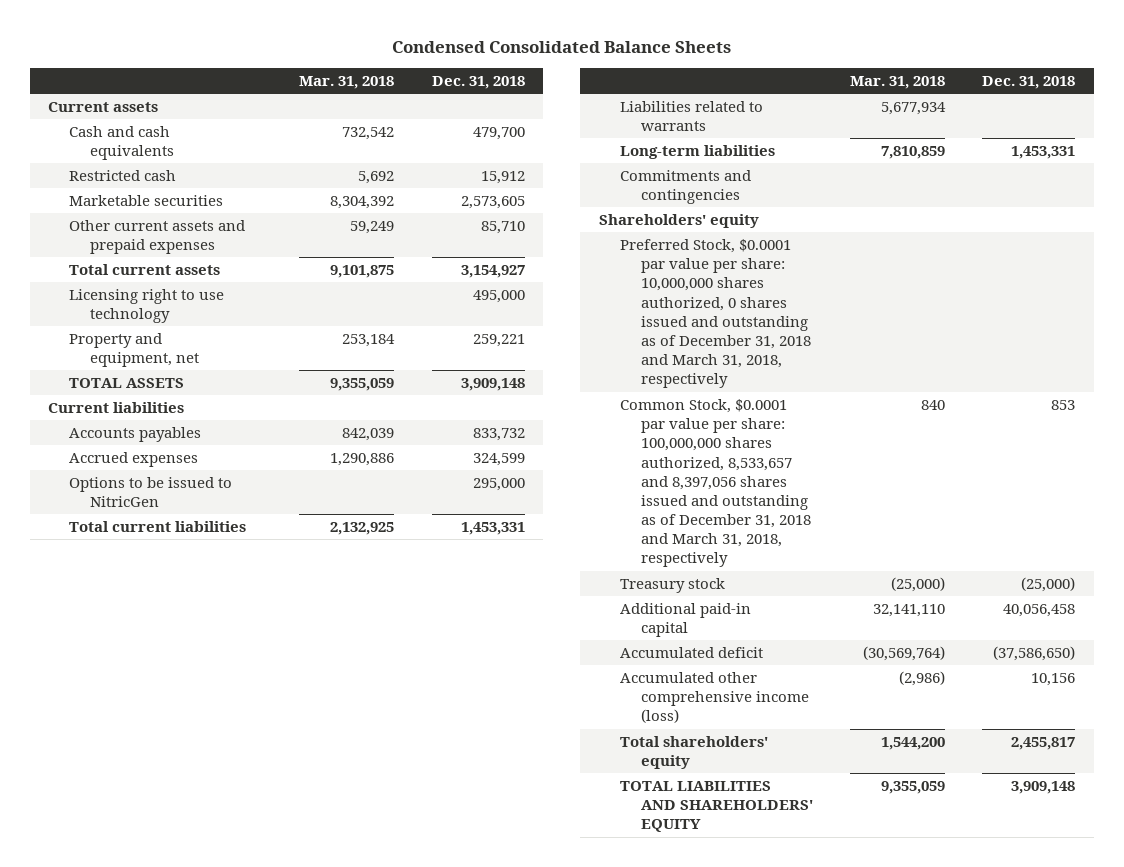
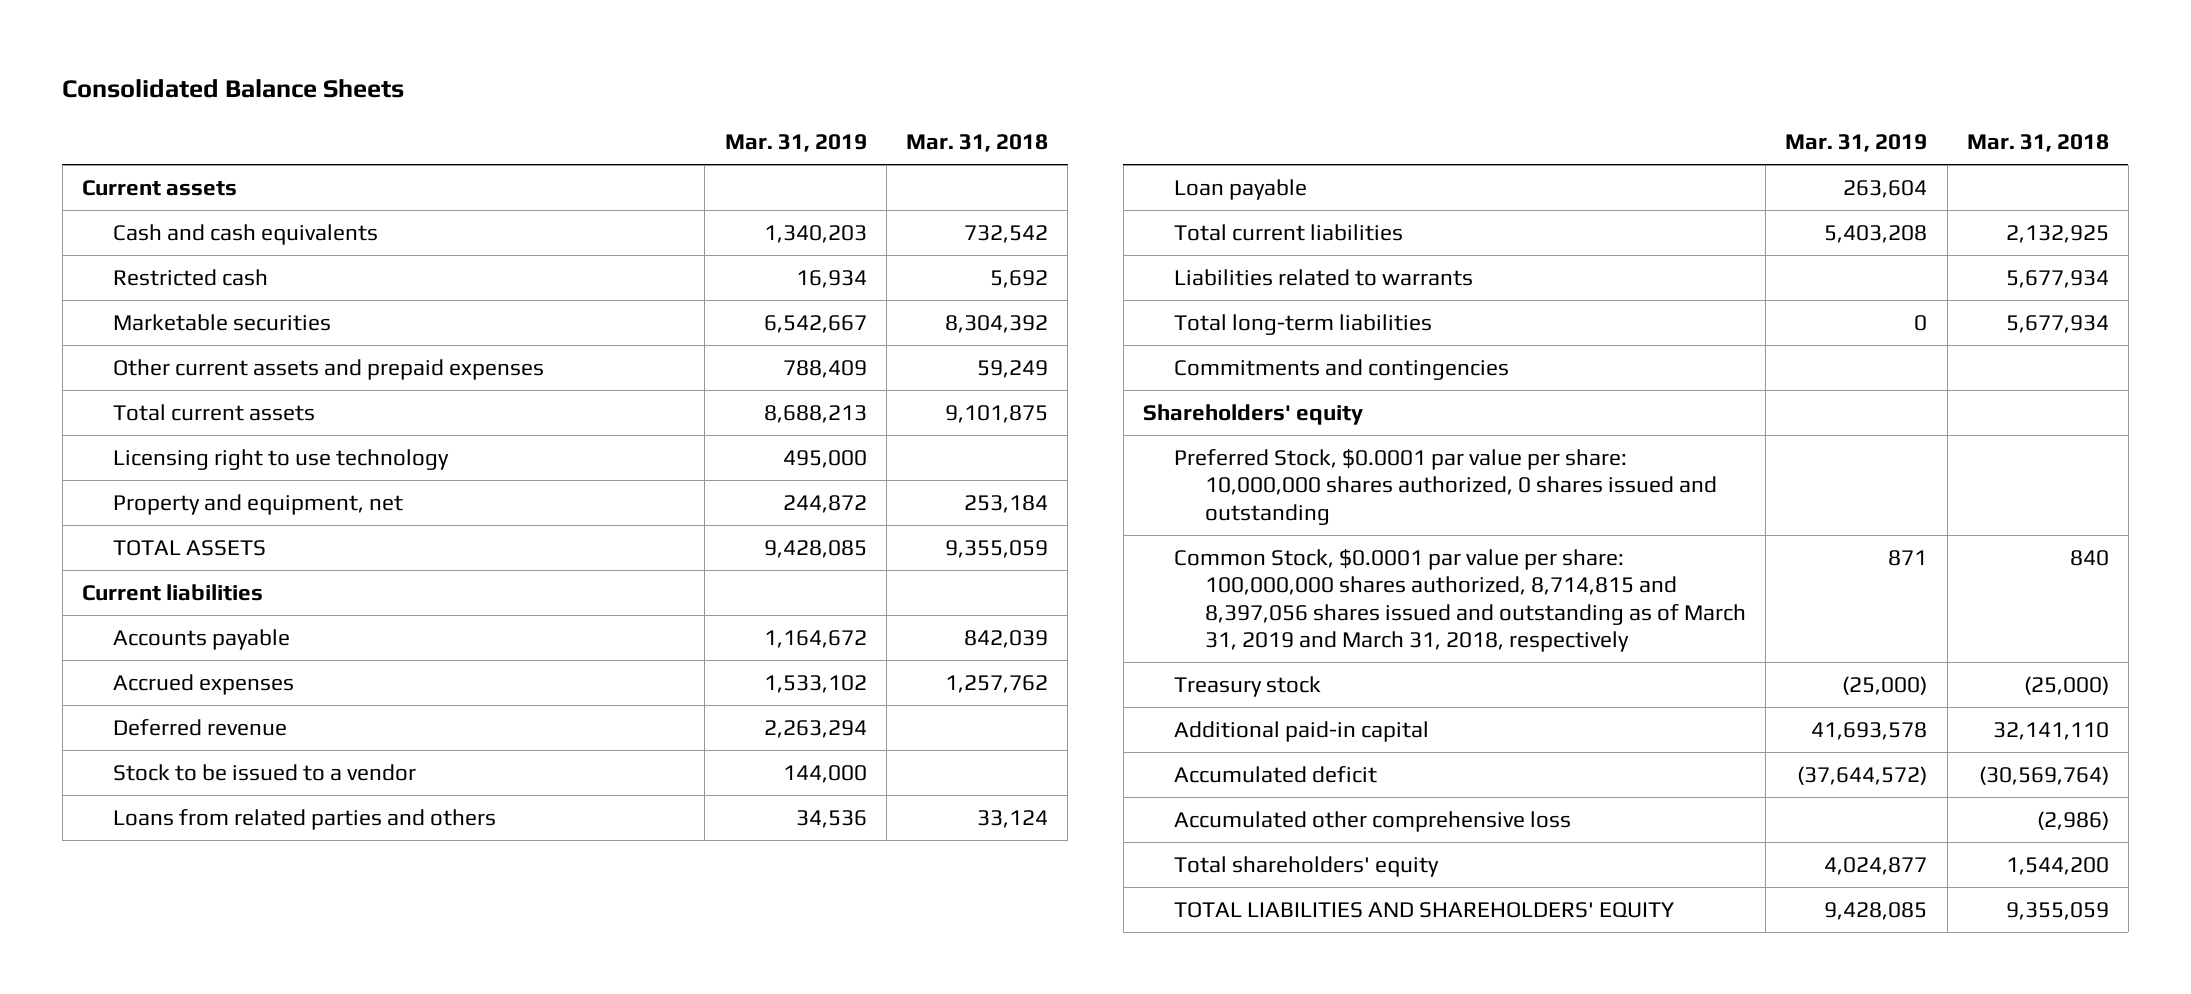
[391,41,731,54] Condensed Consolidated Balance Sheets -> [62,79,405,99] Consolidated Balance Sheets
[431,76,525,90] Dec. 31, 2018 -> none
none -> [724,133,867,152] Mar. 31, 2019
[69,477,233,508] Options to be issued to NitricGen -> none
[69,427,202,443] Accounts payables -> [113,628,291,650] Accounts payable
[330,453,395,467] 1,290,886 -> [944,674,1048,693] 1,257,762
none -> [113,718,288,736] Deferred revenue
none -> [113,763,417,781] Stock to be issued to a vendor
none -> [113,808,497,830] Loans from related parties and others
none -> [1174,178,1308,200] Loan payable
[619,145,775,160] Long-term liabilities -> [1174,313,1433,335] Total long-term liabilities
[880,146,945,160] 7,810,859 -> [2005,314,2109,333] 5,677,934
[619,239,811,389] Preferred Stock, $0.0001 par value per share: 10,000,000 shares authorized, 0 shares issued and outstanding as of December 31, 2018 and March 31, 2018, respectively -> [1174,448,1718,525] Preferred Stock, $0.0001 par value per share: 10,000,000 shares authorized, 0 shares issued and outstanding
[619,399,811,568] Common Stock, $0.0001 par value per share: 100,000,000 shares authorized, 8,533,657 and 8,397,056 shares issued and outstanding as of December 31, 2018 and March 31, 2018, respectively -> [1174,548,1747,653] Common Stock, $0.0001 par value per share: 100,000,000 shares authorized, 8,714,815 and 8,397,056 shares issued and outstanding as of March 31, 2019 and March 31, 2018, respectively
[619,672,809,724] Accumulated other comprehensive income (loss) -> [1174,810,1572,832] Accumulated other comprehensive loss

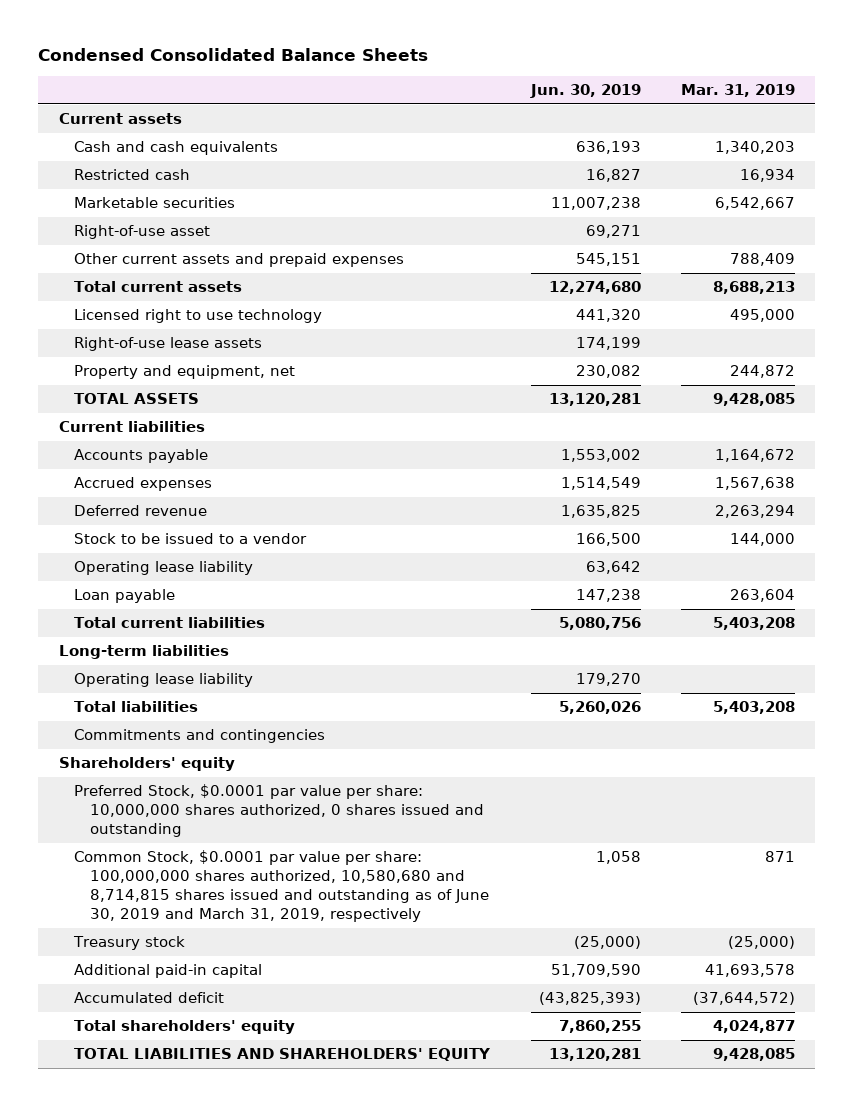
[62,79,405,99] Consolidated Balance Sheets -> [38,48,429,62] Condensed Consolidated Balance Sheets
[905,133,1048,152] Mar. 31, 2018 -> none
none -> [529,84,641,99] Jun. 30, 2019
none -> [74,225,211,240] Right-of-use asset
[113,448,450,470] Licensing right to use technology -> [74,309,323,324] Licensed right to use technology
none -> [74,337,263,352] Right-of-use lease assets
[763,674,867,693] 1,533,102 -> [715,477,796,491] 1,567,638
[113,808,497,830] Loans from related parties and others -> none
none -> [74,561,254,576] Operating lease liability
[1174,268,1474,286] Liabilities related to warrants -> none
none -> [58,645,229,660] Long-term liabilities
none -> [74,673,254,688] Operating lease liability
[1174,313,1433,335] Total long-term liabilities -> [74,701,199,713] Total liabilities
[1914,314,1928,331] 0 -> [713,701,796,715] 5,403,208
[1174,548,1747,653] Common Stock, $0.0001 par value per share: 100,000,000 shares authorized, 8,714,815 and 8,397,056 shares issued and outstanding as of March 31, 2019 and March 31, 2018, respectively -> [74,850,489,922] Common Stock, $0.0001 par value per share: 100,000,000 shares authorized, 10,580,680 and 8,714,815 shares issued and outstanding as of June 30, 2019 and March 31, 2019, respectively
[1174,810,1572,832] Accumulated other comprehensive loss -> none

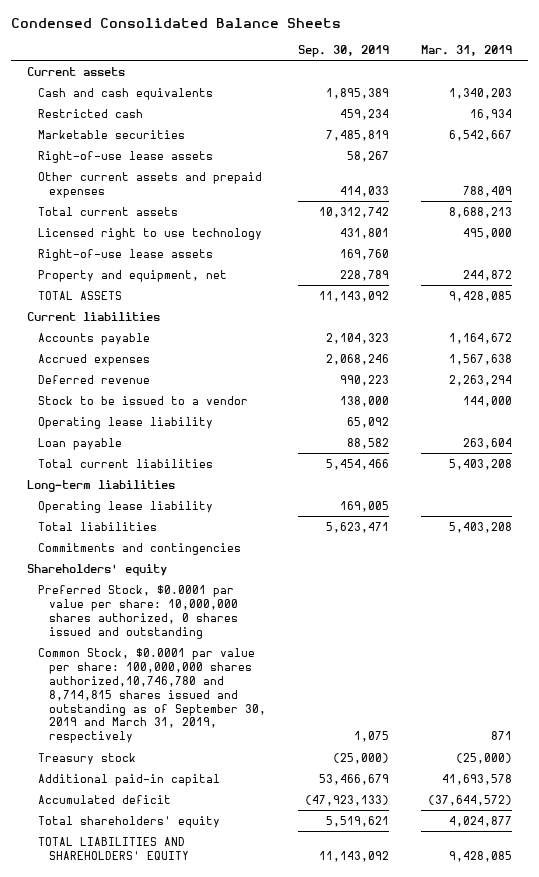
[529,84,641,99] Jun. 30, 2019 -> none
none -> [298,45,390,58] Sep. 30, 2019
[74,225,211,240] Right-of-use asset -> [37,150,213,163] Right-of-use lease assets
[74,850,489,922] Common Stock, $0.0001 par value per share: 100,000,000 shares authorized, 10,580,680 and 8,714,815 shares issued and outstanding as of June 30, 2019 and March 31, 2019, respectively -> [37,647,267,744] Common Stock, $0.0001 par value per share: 100,000,000 shares authorized,10,746,780 and 8,714,815 shares issued and outstanding as of September 30, 2019 and March 31, 2019, respectively

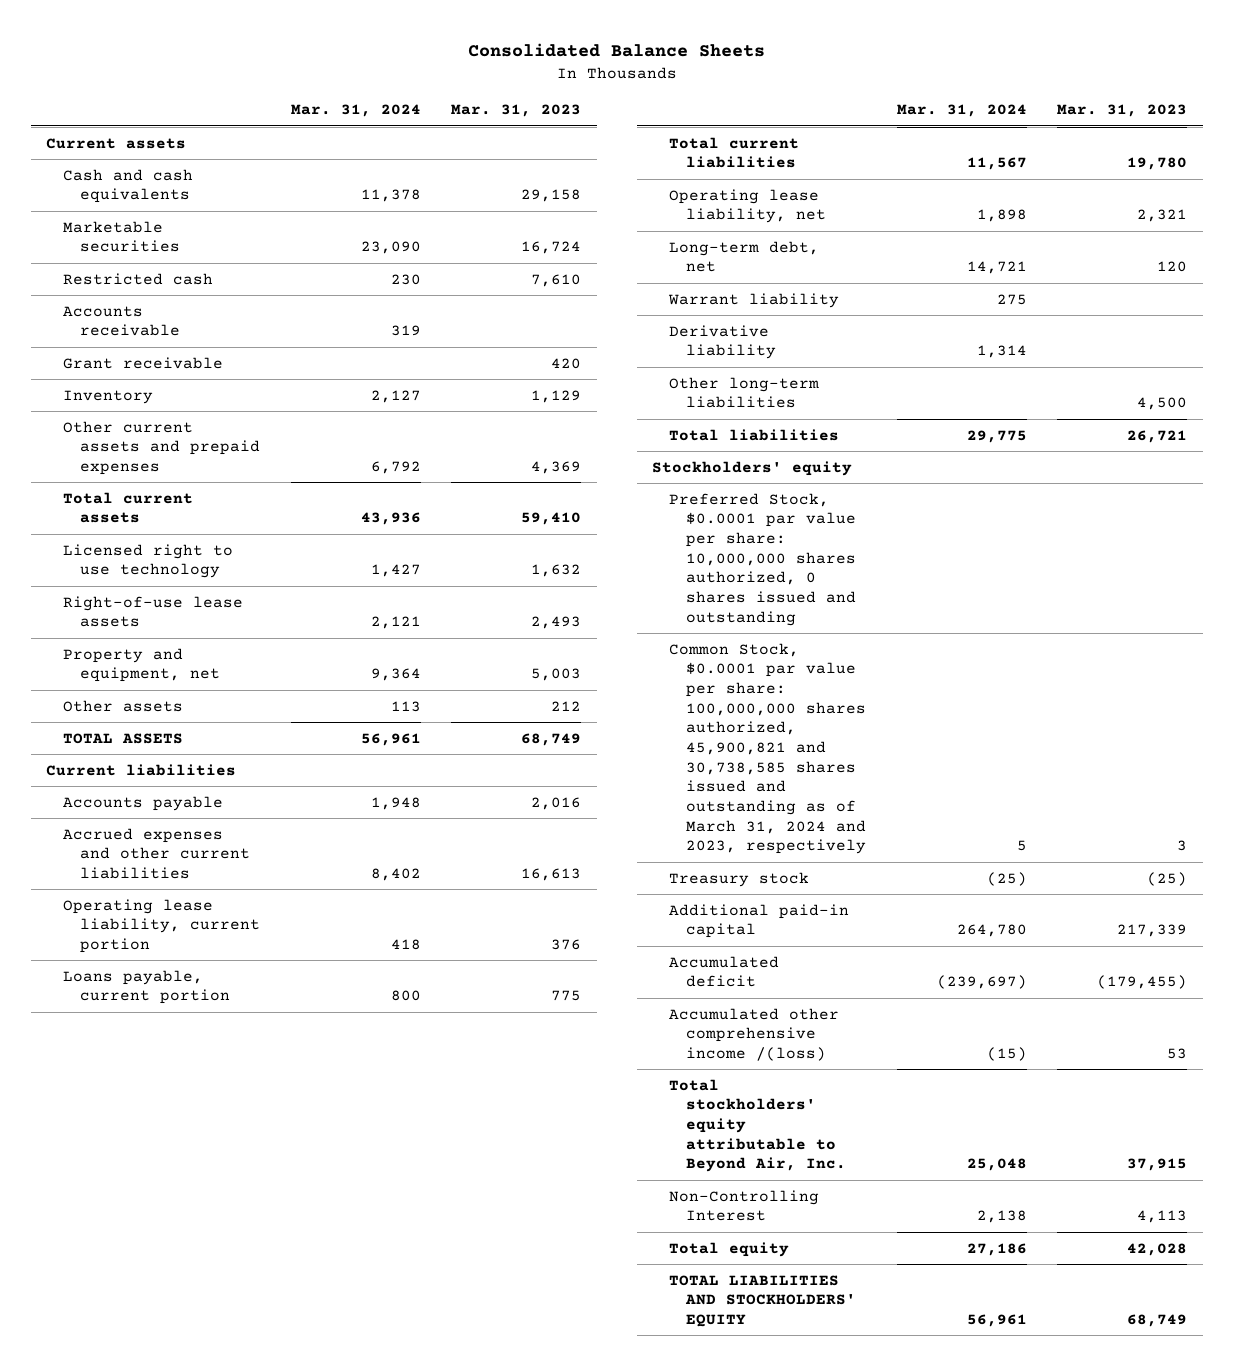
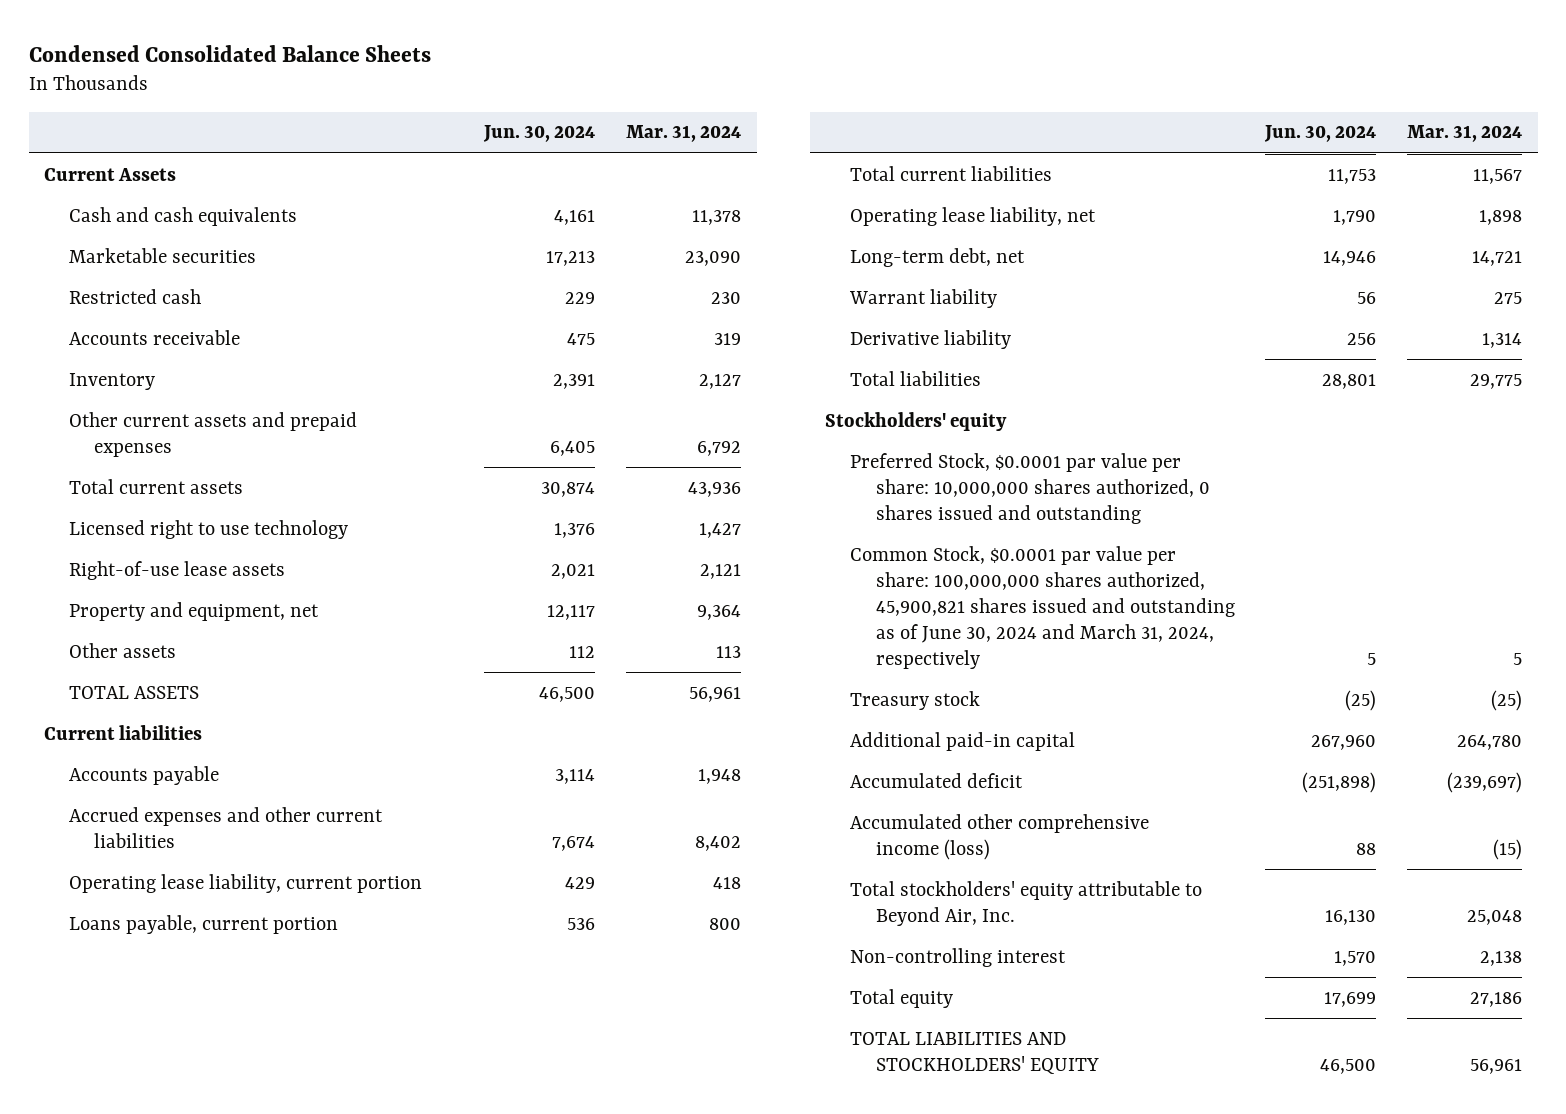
[467,42,765,57] Consolidated Balance Sheets -> [28,44,431,62] Condensed Consolidated Balance Sheets
[451,104,582,118] Mar. 31, 2023 -> none
none -> [483,125,596,143] Jun. 30, 2024
[46,137,187,149] Current assets -> [44,167,177,181] Current Assets
[63,356,224,369] Grant receivable -> none
[669,376,820,409] Other long-term liabilities -> none
[669,642,866,855] Common Stock, $0.0001 par value per share: 100,000,000 shares authorized, 45,900,821 and 30,738,585 shares issued and outstanding as of March 31, 2024 and 2023, respectively -> [850,545,1235,669] Common Stock, $0.0001 par value per share: 100,000,000 shares authorized, 45,900,821 shares issued and outstanding as of June 30, 2024 and March 31, 2024, respectively
[669,1007,840,1062] Accumulated other comprehensive income /(loss) -> [850,813,1150,860] Accumulated other comprehensive income (loss)
[669,1189,820,1222] Non-Controlling Interest -> [850,947,1067,967] Non-controlling interest

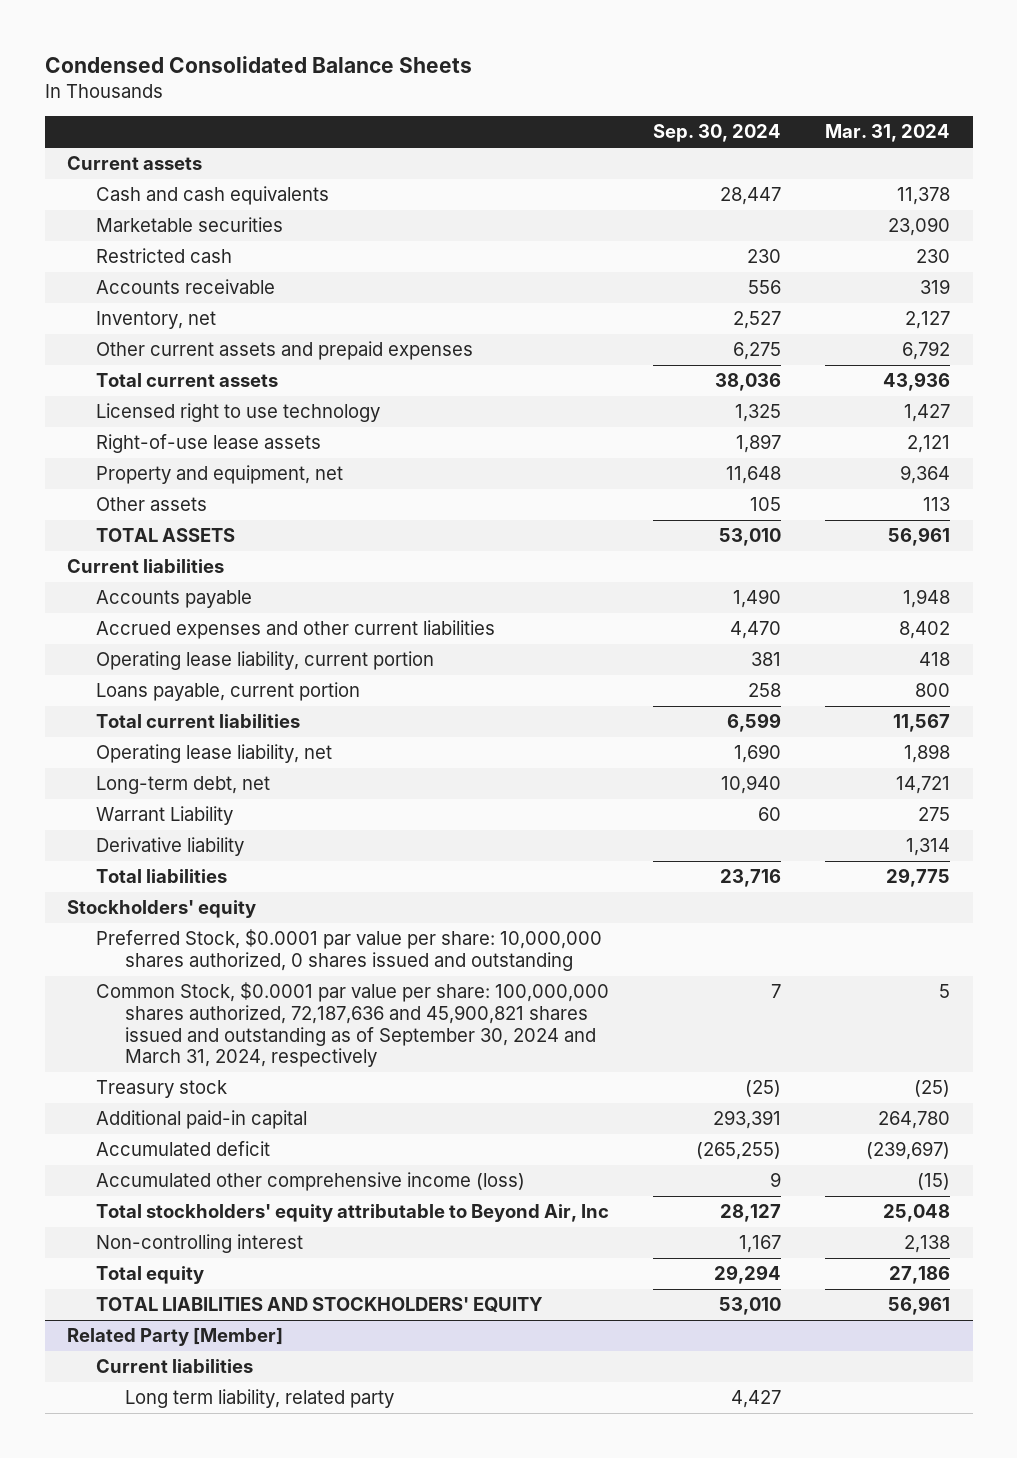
[483,125,596,143] Jun. 30, 2024 -> none
none -> [653,124,782,143] Sep. 30, 2024
[44,167,177,181] Current Assets -> [67,156,203,171] Current assets
[69,372,156,390] Inventory -> [95,311,216,330] Inventory, net
[849,288,998,308] Warrant liability -> [95,806,233,826] Warrant Liability
[850,545,1235,669] Common Stock, $0.0001 par value per share: 100,000,000 shares authorized, 45,900,821 shares issued and outstanding as of June 30, 2024 and March 31, 2024, respectively -> [95,982,609,1068] Common Stock, $0.0001 par value per share: 100,000,000 shares authorized, 72,187,636 and 45,900,821 shares issued and outstanding as of September 30, 2024 and March 31, 2024, respectively
[850,880,1203,926] Total stockholders' equity attributable to Beyond Air, Inc. -> [95,1204,609,1223] Total stockholders' equity attributable to Beyond Air, Inc
none -> [67,1327,284,1347] Related Party [Member]
none -> [95,1359,253,1374] Current liabilities
none -> [124,1389,394,1409] Long term liability, related party

